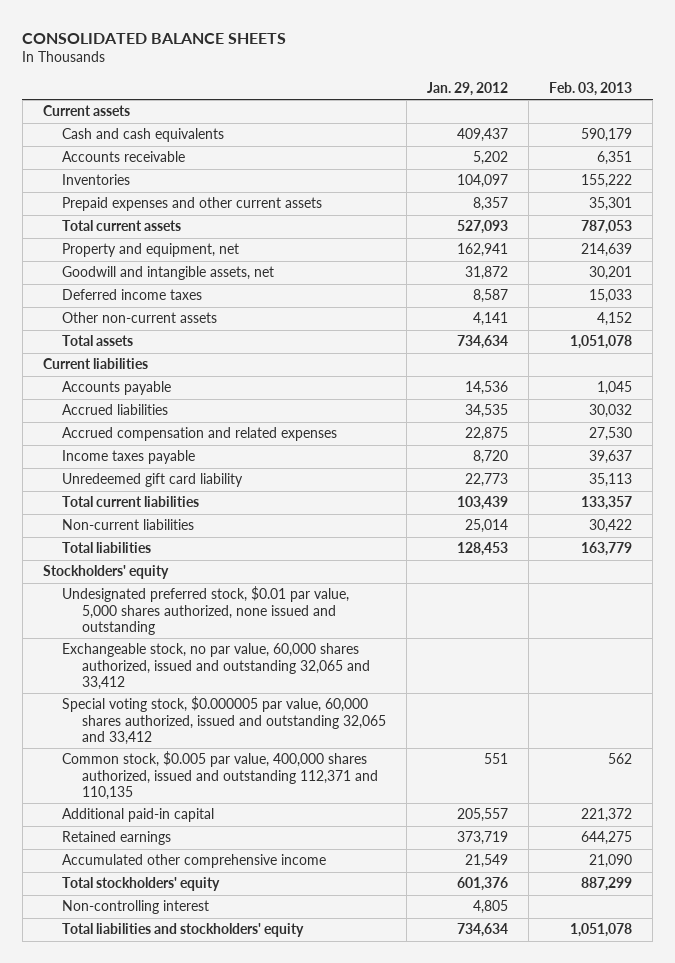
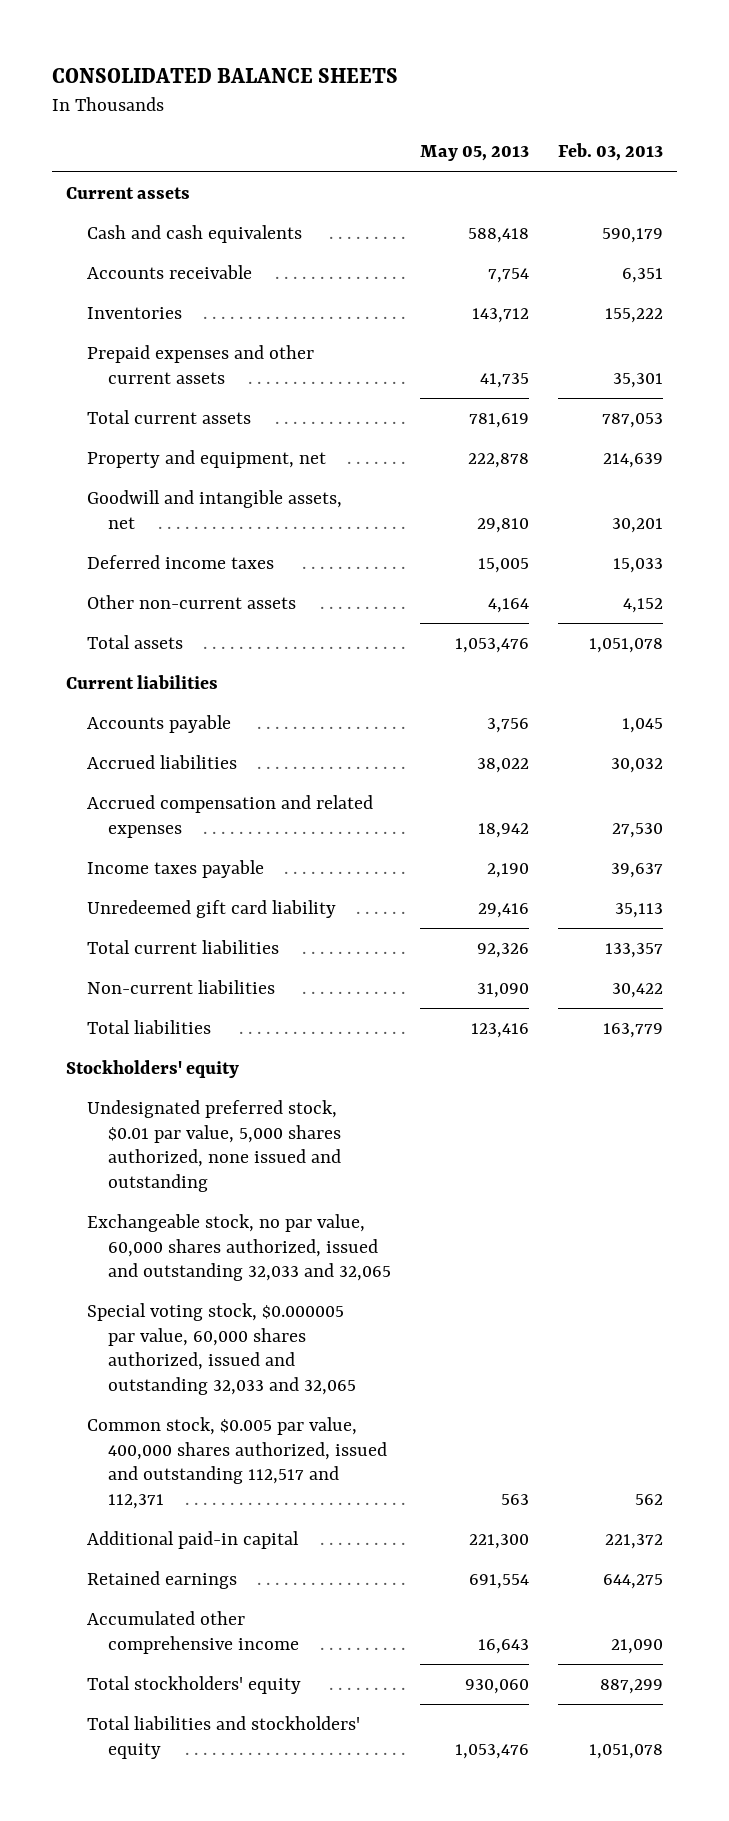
[426,81,508,96] Jan. 29, 2012 -> none
none -> [419,145,529,162] May 05, 2013
[62,643,370,691] Exchangeable stock, no par value, 60,000 shares authorized, issued and outstanding 32,065 and 33,412 -> [86,1213,391,1282] Exchangeable stock, no par value, 60,000 shares authorized, issued and outstanding 32,033 and 32,065
[62,696,386,746] Special voting stock, $0.000005 par value, 60,000 shares authorized, issued and outstanding 32,065 and 33,412 -> [86,1302,356,1395] Special voting stock, $0.000005 par value, 60,000 shares authorized, issued and outstanding 32,033 and 32,065
[62,751,378,801] Common stock, $0.005 par value, 400,000 shares authorized, issued and outstanding 112,371 and 110,135 -> [86,1416,387,1509] Common stock, $0.005 par value, 400,000 shares authorized, issued and outstanding 112,517 and 112,371
[62,900,210,915] Non-controlling interest -> none

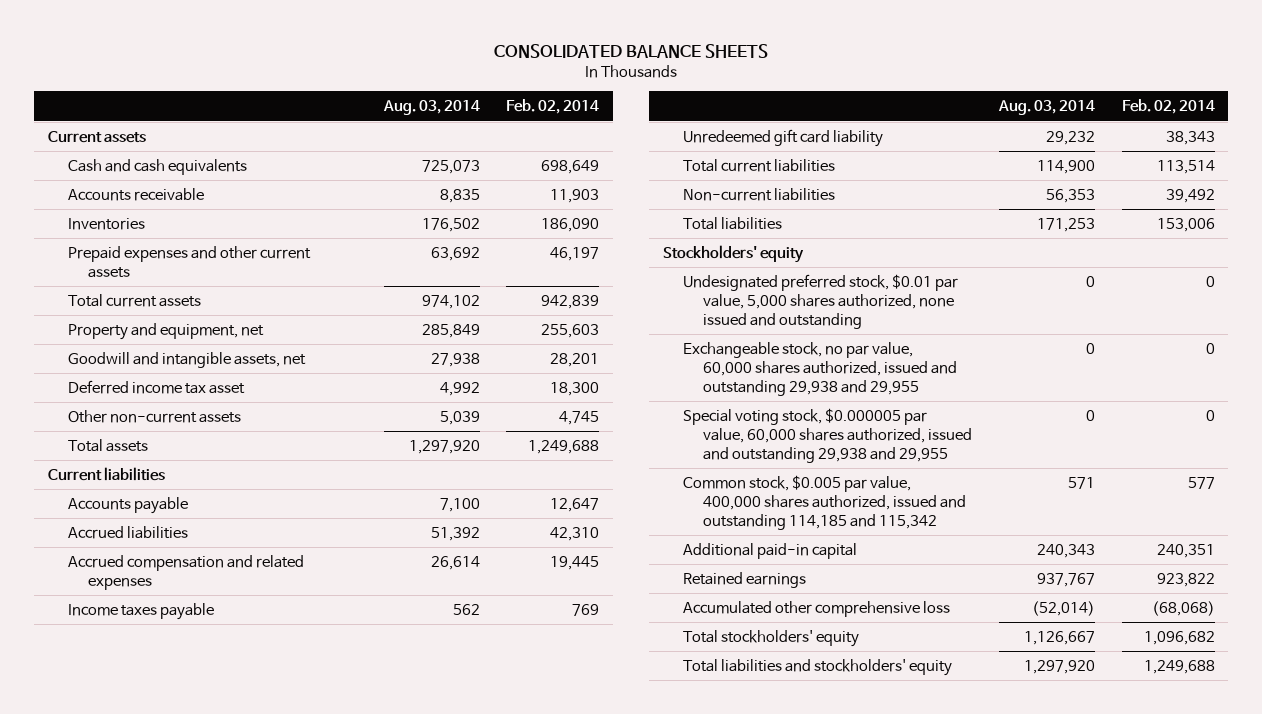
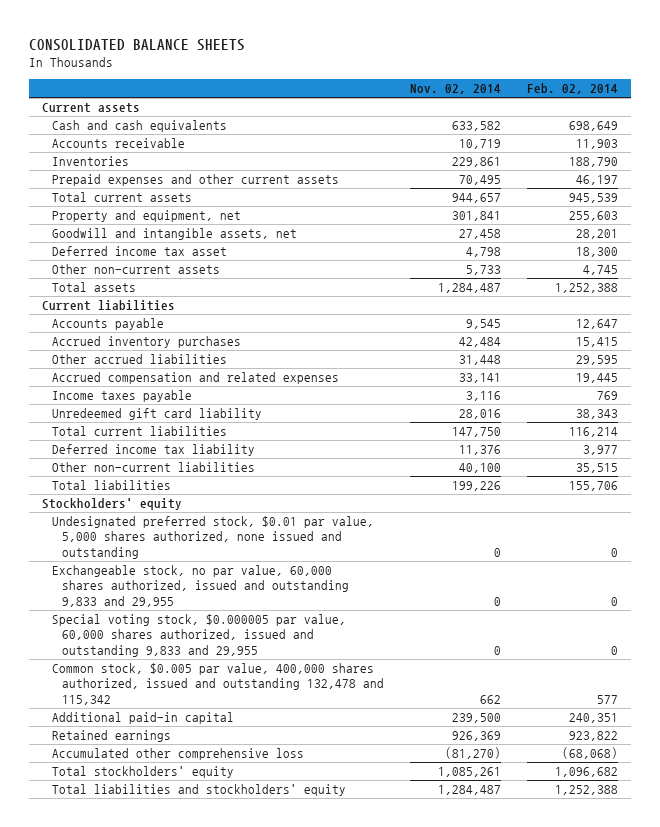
[382,100,480,116] Aug. 03, 2014 -> none
none -> [410,84,502,95] Nov. 02, 2014
[541,218,600,233] 186,090 -> [569,157,619,168] 188,790
[541,295,600,310] 942,839 -> [569,193,619,204] 945,539
[528,440,600,455] 1,249,688 -> [555,283,619,294] 1,252,388
none -> [51,336,241,349] Accrued inventory purchases
[67,526,188,540] Accrued liabilities -> [51,354,227,365] Other accrued liabilities
[550,527,600,542] 42,310 -> [576,355,619,366] 29,595
[1156,160,1215,175] 113,514 -> [569,427,619,438] 116,214
none -> [51,444,255,457] Deferred income tax liability
[682,188,835,202] Non-current liabilities -> [51,462,255,473] Other non-current liabilities
[1165,189,1215,204] 39,492 -> [576,463,619,474] 35,515
[1156,218,1215,233] 153,006 -> [569,481,619,492] 155,706
[682,342,957,396] Exchangeable stock, no par value, 60,000 shares authorized, issued and outstanding 29,938 and 29,955 -> [51,565,350,607] Exchangeable stock, no par value, 60,000 shares authorized, issued and outstanding 9,833 and 29,955
[682,408,972,463] Special voting stock, $0.000005 par value, 60,000 shares authorized, issued and outstanding 29,938 and 29,955 -> [51,614,346,657] Special voting stock, $0.000005 par value, 60,000 shares authorized, issued and outstanding 9,833 and 29,955
[682,475,966,530] Common stock, $0.005 par value, 400,000 shares authorized, issued and outstanding 114,185 and 115,342 -> [51,663,385,705] Common stock, $0.005 par value, 400,000 shares authorized, issued and outstanding 132,478 and 115,342
[1143,660,1215,675] 1,249,688 -> [555,785,619,796] 1,252,388

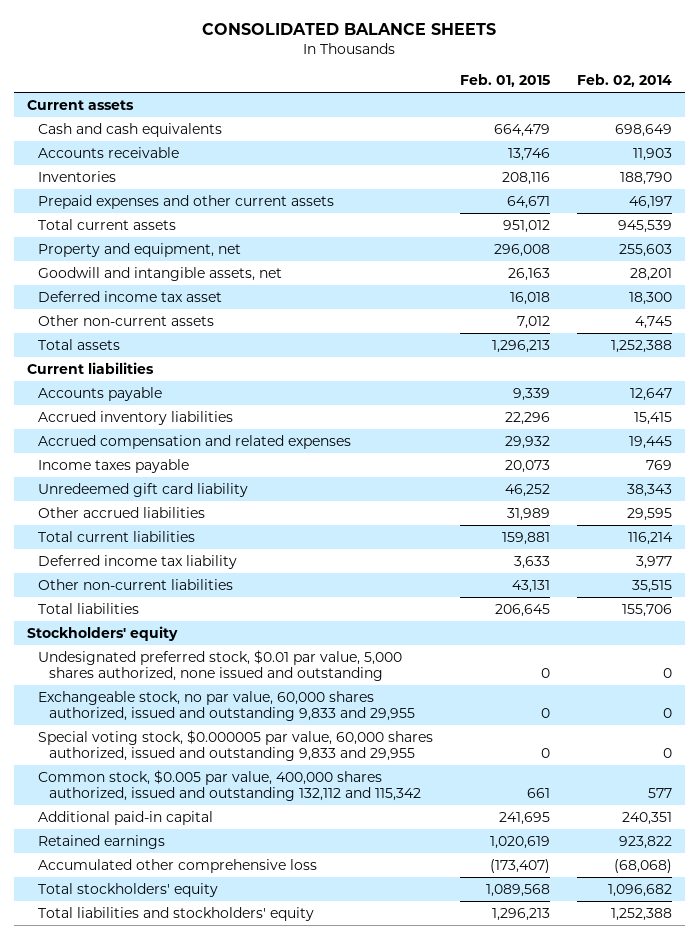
[410,84,502,95] Nov. 02, 2014 -> none
none -> [460,73,551,87] Feb. 01, 2015
[51,336,241,349] Accrued inventory purchases -> [38,410,234,425] Accrued inventory liabilities
[51,354,227,365] Other accrued liabilities -> [38,506,206,518] Other accrued liabilities
[51,663,385,705] Common stock, $0.005 par value, 400,000 shares authorized, issued and outstanding 132,478 and 115,342 -> [38,769,422,802] Common stock, $0.005 par value, 400,000 shares authorized, issued and outstanding 132,112 and 115,342

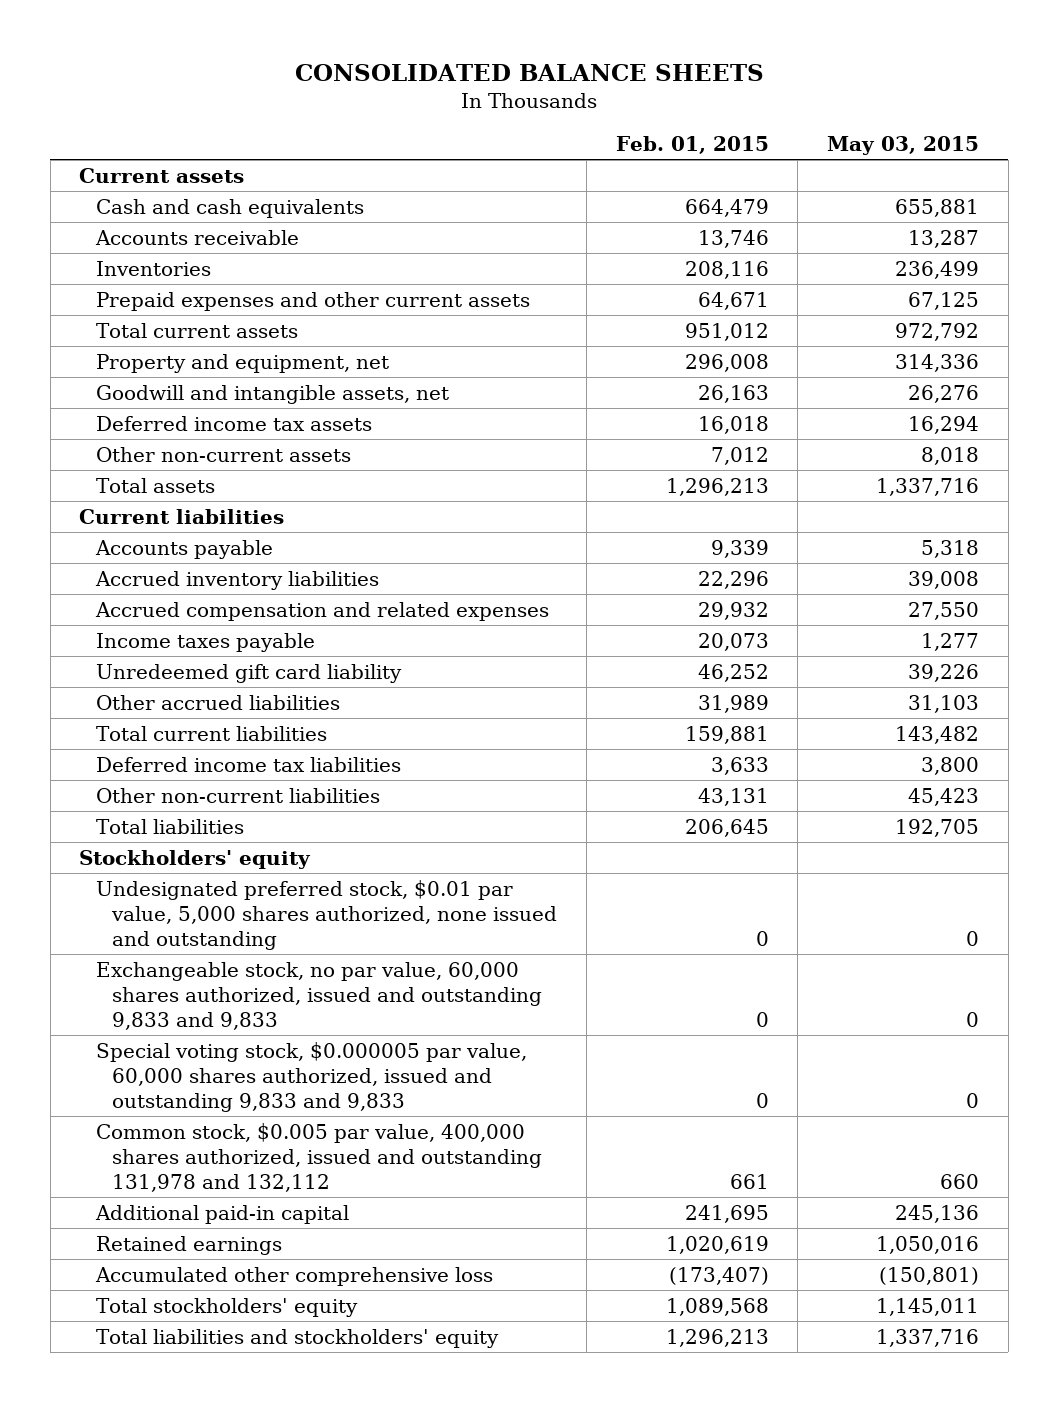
[576,73,672,87] Feb. 02, 2014 -> none
none -> [826,135,979,155] May 03, 2015
[38,290,223,302] Deferred income tax asset -> [95,415,372,431] Deferred income tax assets
[38,554,238,569] Deferred income tax liability -> [95,756,401,772] Deferred income tax liabilities
[38,690,416,722] Exchangeable stock, no par value, 60,000 shares authorized, issued and outstanding 9,833 and 29,955 -> [95,961,543,1030] Exchangeable stock, no par value, 60,000 shares authorized, issued and outstanding 9,833 and 9,833
[38,729,434,762] Special voting stock, $0.000005 par value, 60,000 shares authorized, issued and outstanding 9,833 and 29,955 -> [95,1041,527,1112] Special voting stock, $0.000005 par value, 60,000 shares authorized, issued and outstanding 9,833 and 9,833
[38,769,422,802] Common stock, $0.005 par value, 400,000 shares authorized, issued and outstanding 132,112 and 115,342 -> [95,1122,543,1192] Common stock, $0.005 par value, 400,000 shares authorized, issued and outstanding 131,978 and 132,112

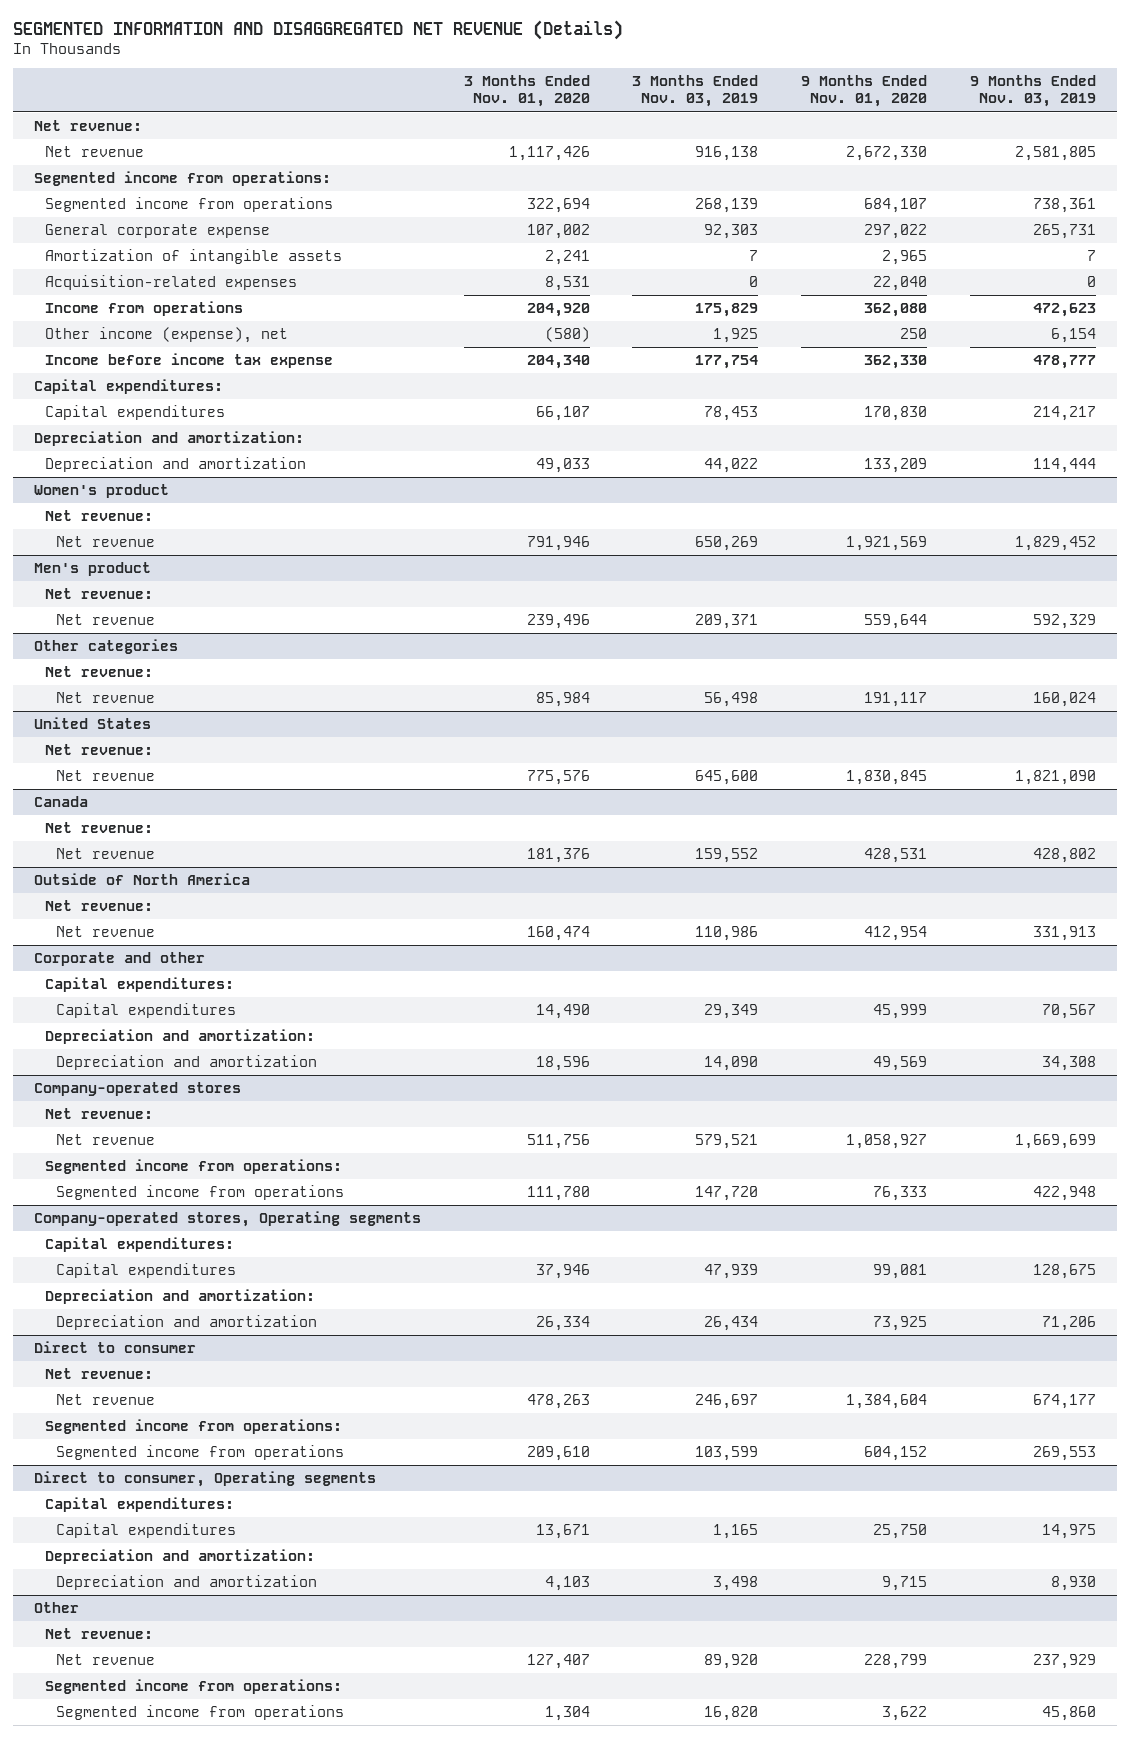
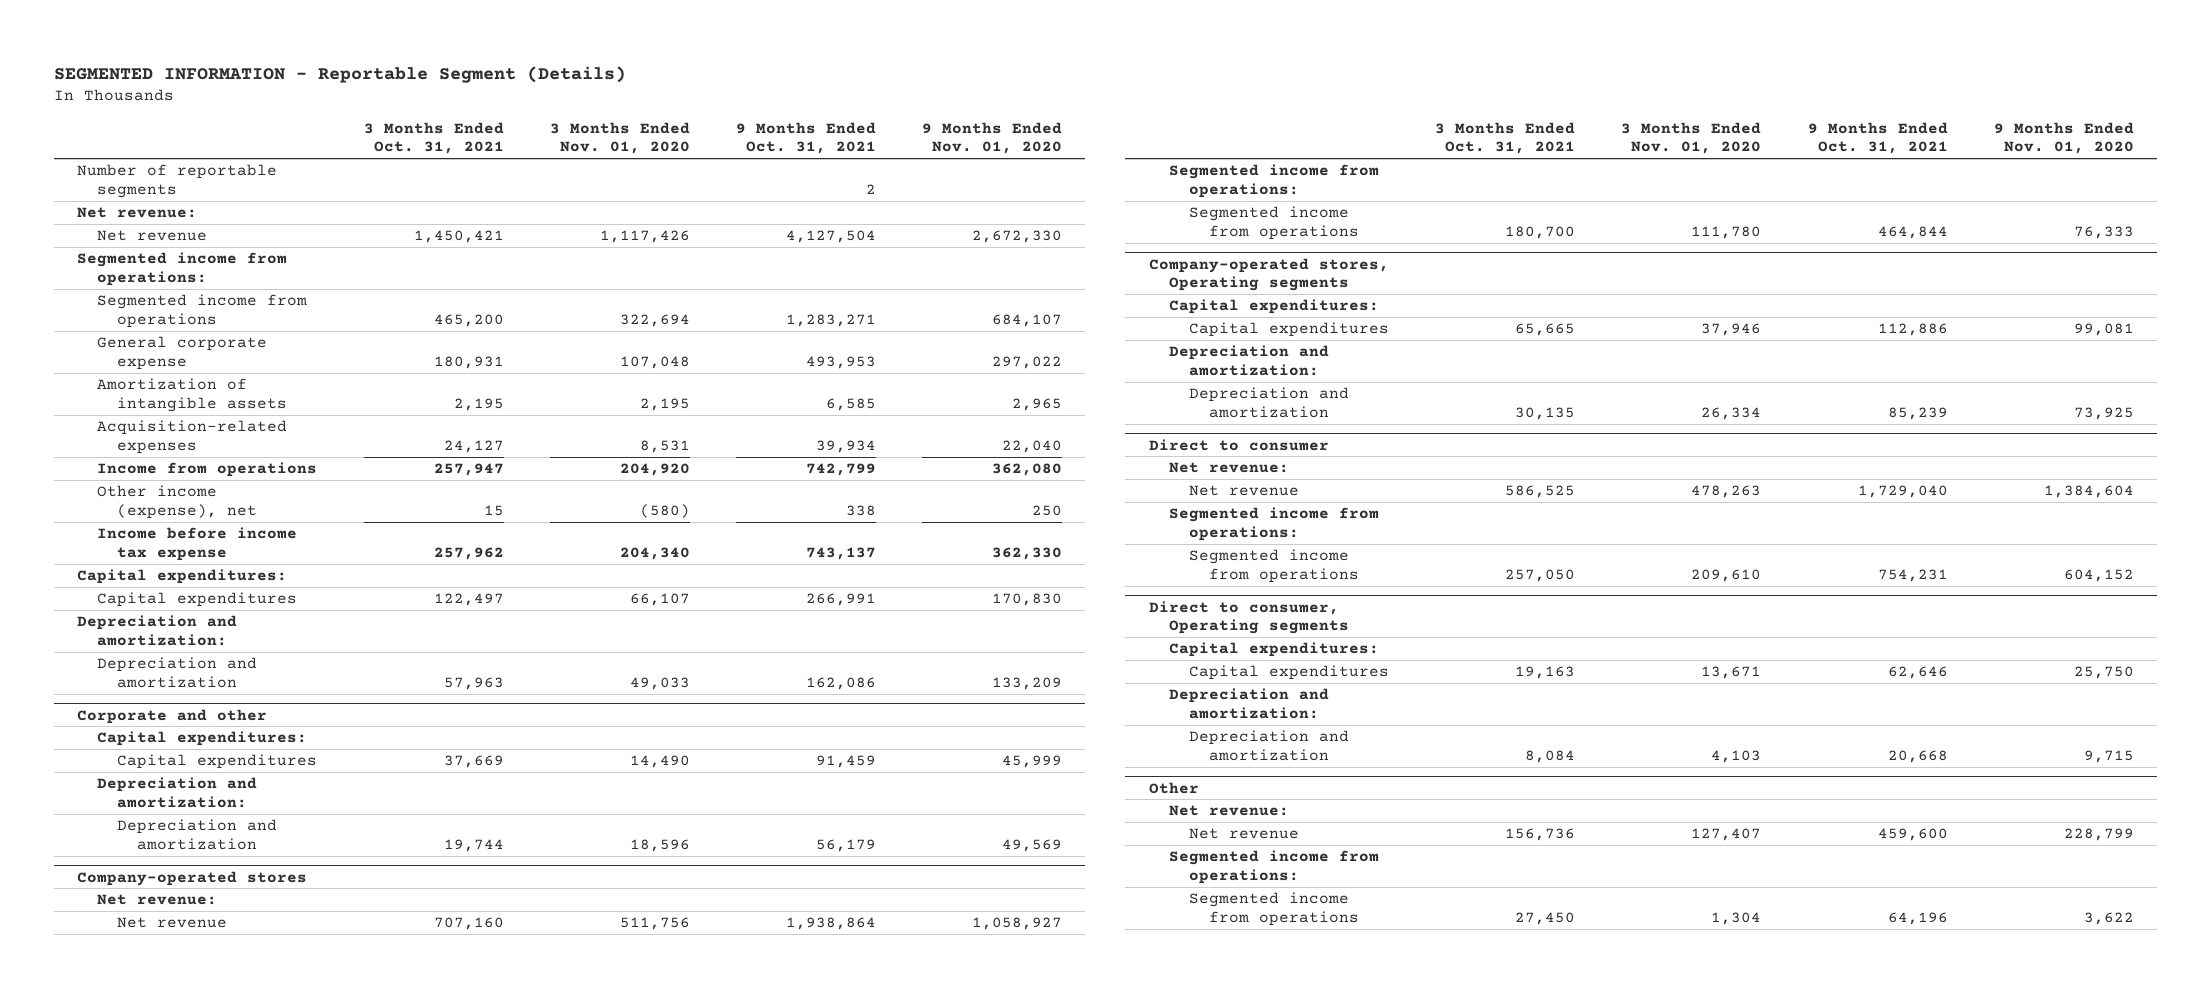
[12,19,623,40] SEGMENTED INFORMATION AND DISAGGREGATED NET REVENUE (Details) -> [53,65,626,83] SEGMENTED INFORMATION - Reportable Segment (Details)
[632,75,759,108] 3 Months Ended Nov. 03, 2019 -> none
[969,75,1096,108] 9 Months Ended Nov. 03, 2019 -> none
none -> [363,121,504,155] 3 Months Ended Oct. 31, 2021
none -> [736,121,877,155] 9 Months Ended Oct. 31, 2021
none -> [77,164,278,198] Number of reportable segments
[526,224,590,240] 107,002 -> [619,355,690,369] 107,048
[544,250,590,266] 2,241 -> [639,397,690,411] 2,195
[33,484,169,499] Women's product -> none
[44,510,153,522] Net revenue: -> none
[55,536,155,548] Net revenue -> none
[33,562,151,577] Men's product -> none
[44,588,153,600] Net revenue: -> none
[55,614,155,626] Net revenue -> none
[33,639,178,655] Other categories -> none
[44,666,153,678] Net revenue: -> none
[55,692,155,704] Net revenue -> none
[33,717,151,730] United States -> none
[44,744,153,756] Net revenue: -> none
[55,770,155,782] Net revenue -> none
[33,796,88,808] Canada -> none
[44,822,153,834] Net revenue: -> none
[55,848,155,860] Net revenue -> none
[33,873,250,886] Outside of North America -> none
[44,900,153,912] Net revenue: -> none
[55,926,155,938] Net revenue -> none

